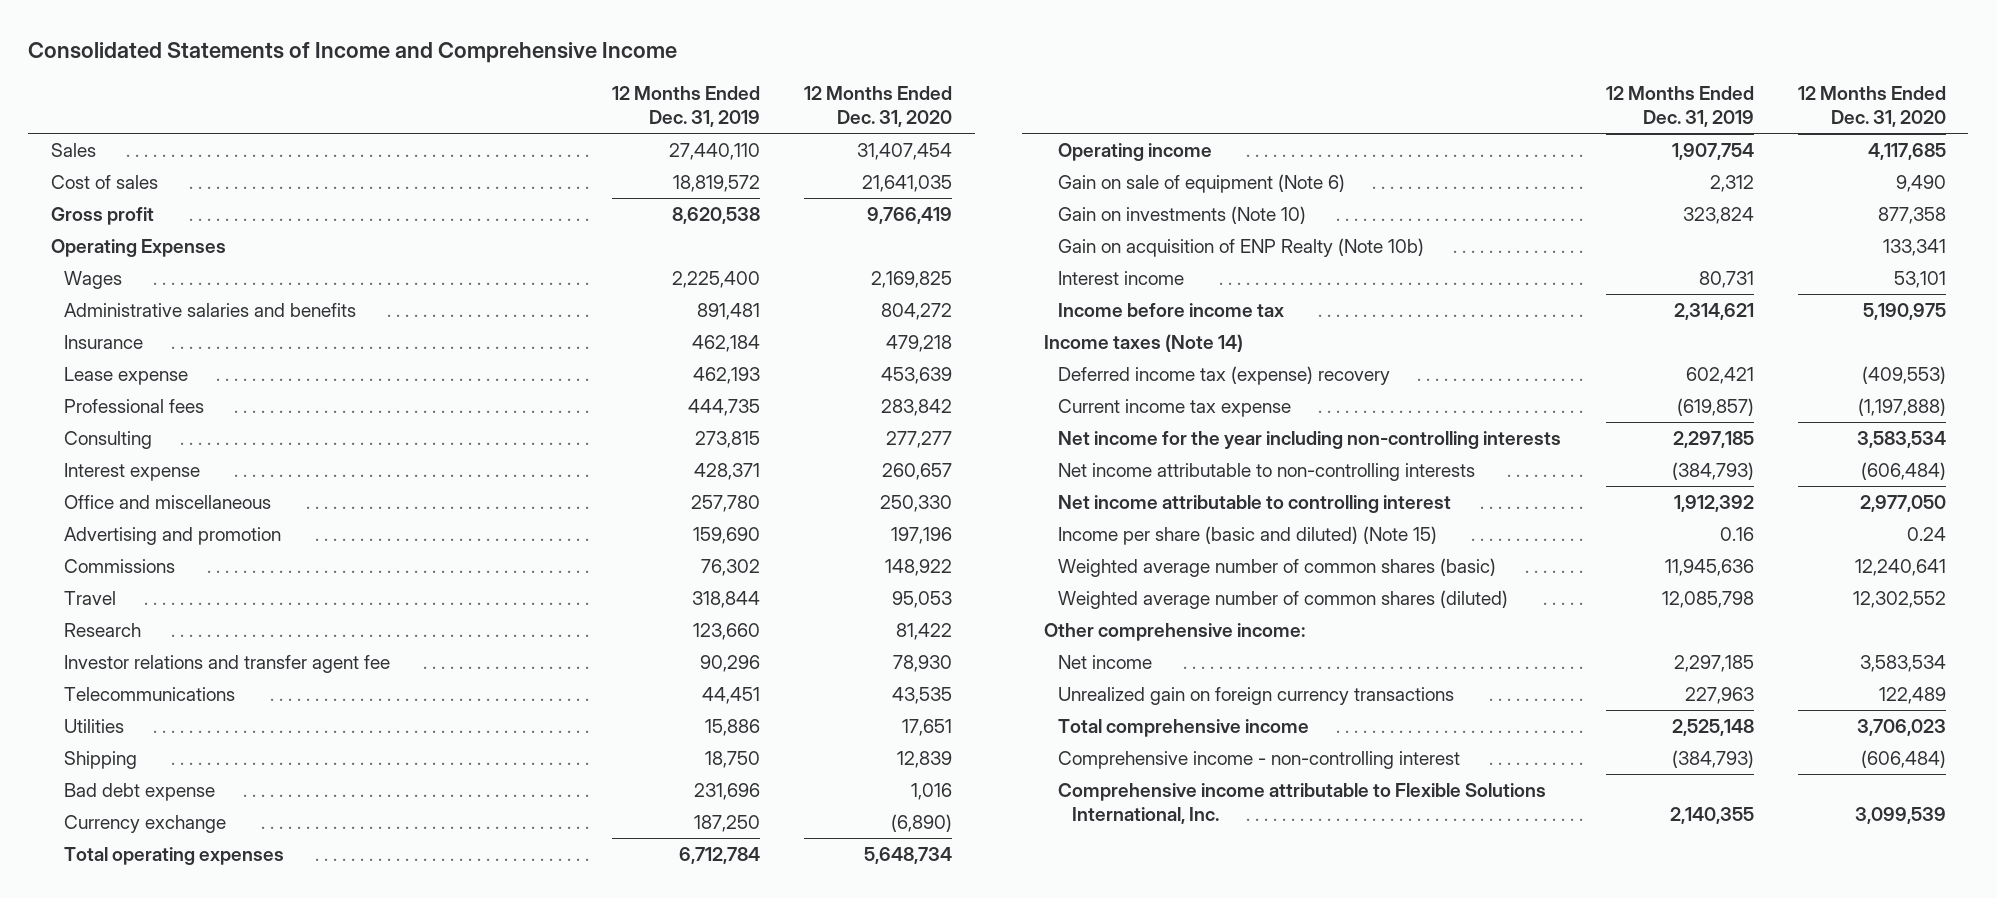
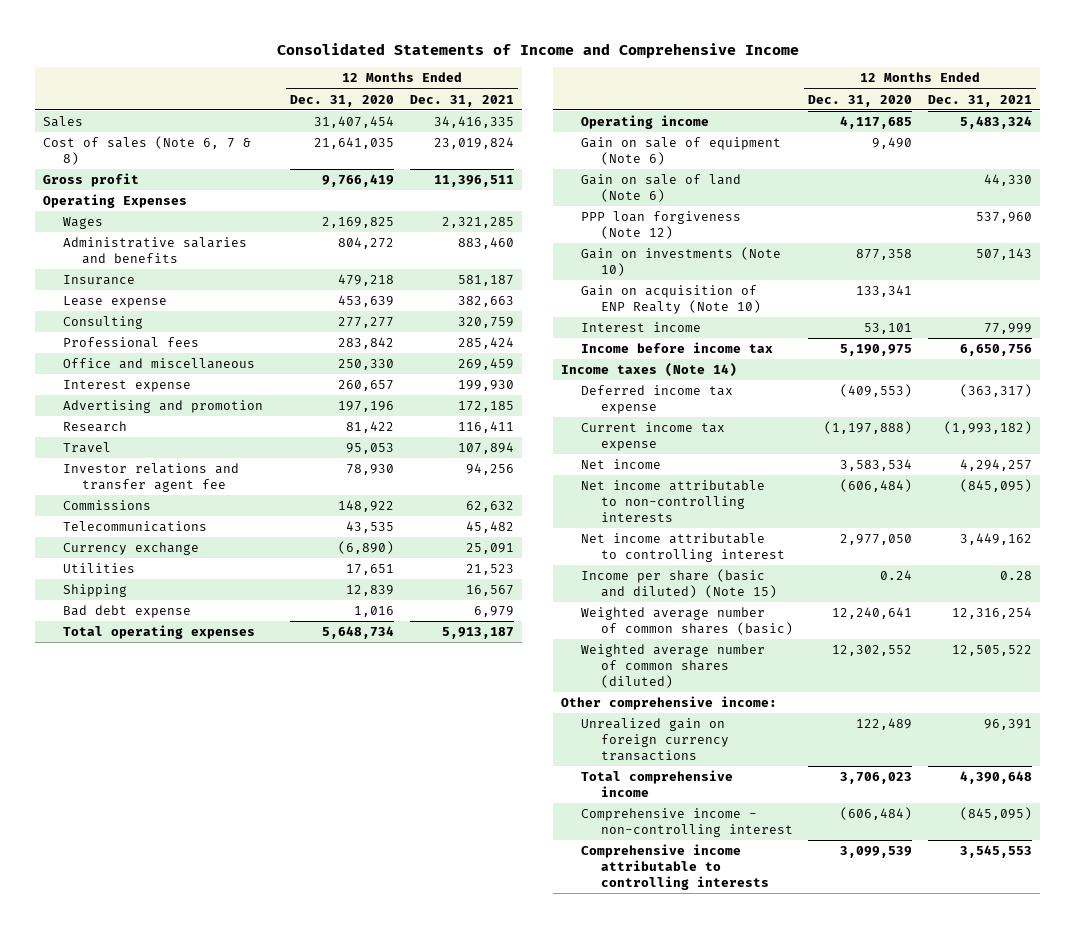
[611,86,760,127] 12 Months Ended Dec. 31, 2019 -> none
none -> [409,94,514,107] Dec. 31, 2021
[50,175,158,190] Cost of sales -> [43,136,252,166] Cost of sales (Note 6, 7 & 8)
[64,399,205,414] Professional fees -> [62,337,199,349] Professional fees
[64,463,201,482] Interest expense -> [62,380,191,393] Interest expense
[64,591,117,606] Travel -> [62,442,111,454] Travel
[64,559,176,574] Commissions -> [62,500,151,511] Commissions
[64,815,227,834] Currency exchange -> [62,542,199,556] Currency exchange
none -> [580,174,741,203] Gain on sale of land (Note 6)
none -> [580,211,741,240] PPP loan forgiveness (Note 12)
[1058,238,1425,258] Gain on acquisition of ENP Realty (Note 10b) -> [580,285,761,315] Gain on acquisition of ENP Realty (Note 10)
[1058,366,1391,386] Deferred income tax (expense) recovery -> [580,385,733,415] Deferred income tax expense
[1058,431,1562,450] Net income for the year including non-controlling interests -> none
[1058,655,1153,670] Net income -> [580,459,661,470] Net income
[1058,783,1547,824] Comprehensive income attributable to Flexible Solutions International, Inc. -> [580,844,769,891] Comprehensive income attributable to controlling interests

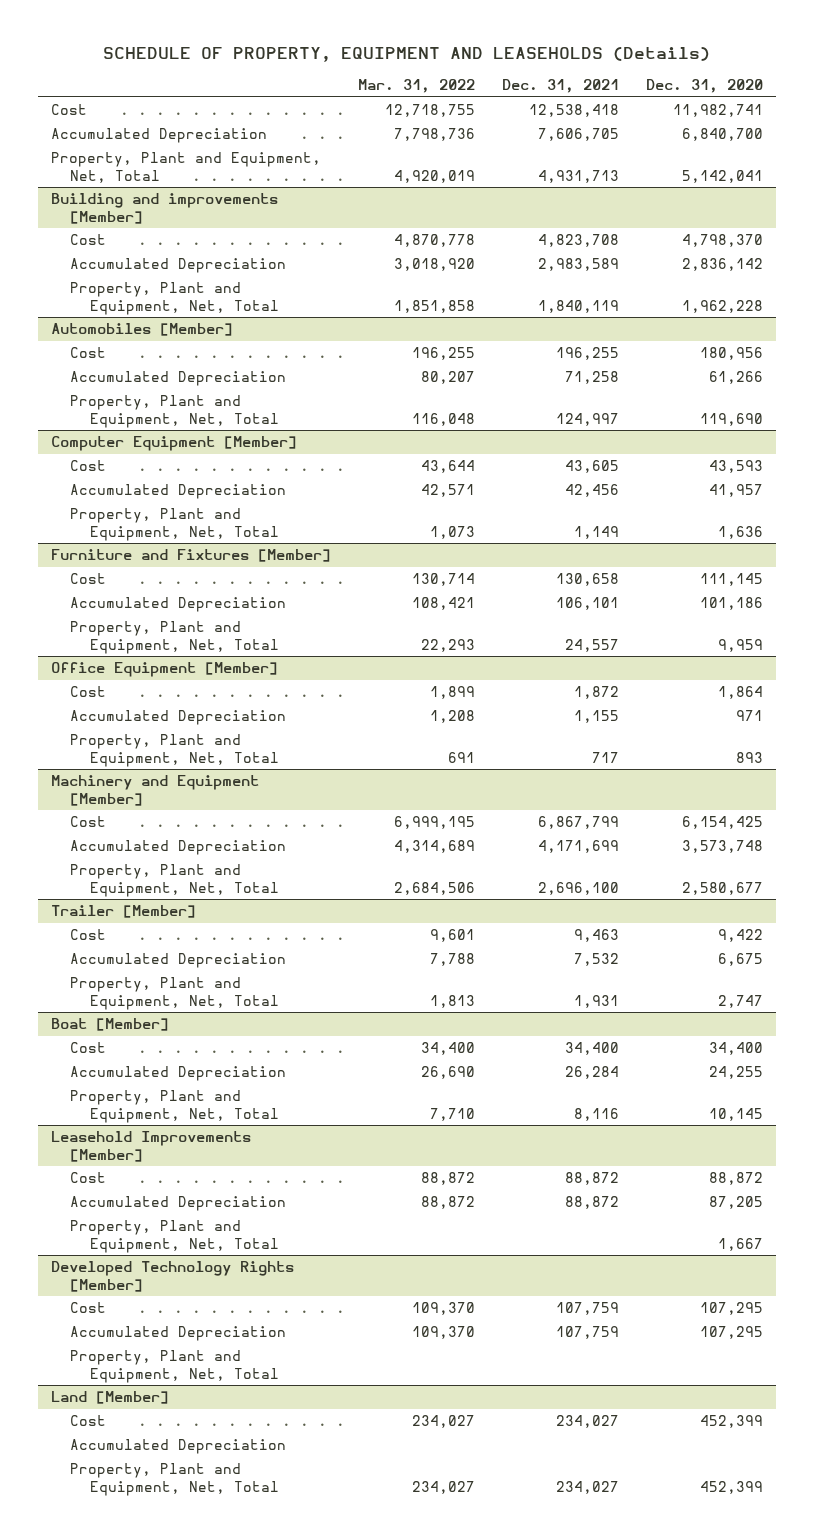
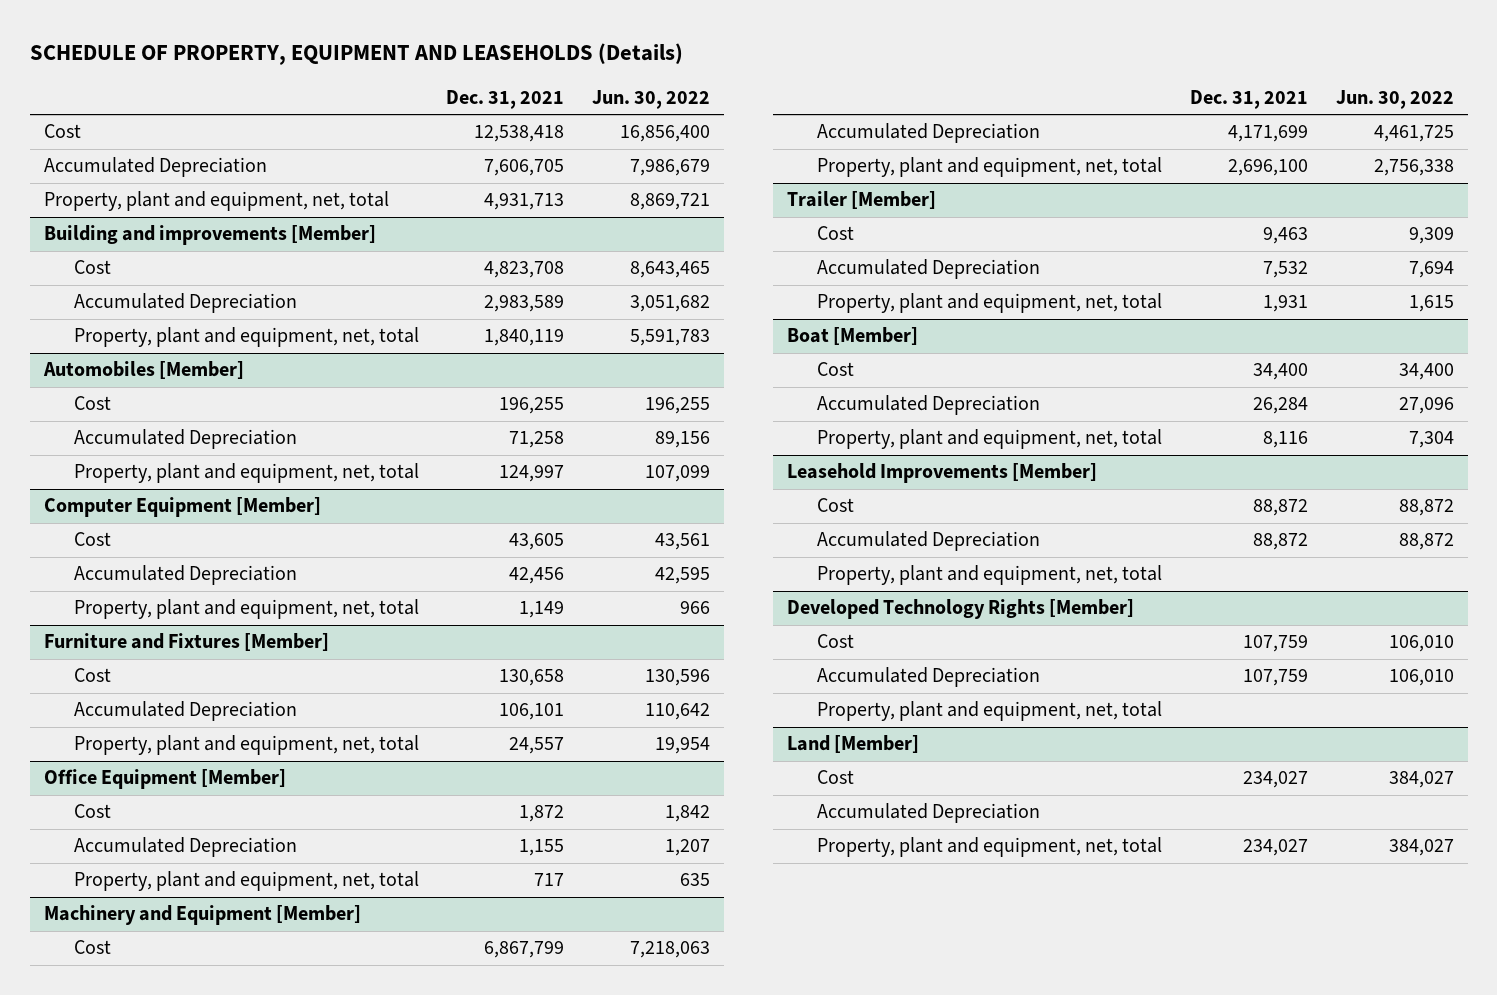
[358,79,476,94] Mar. 31, 2022 -> none
[645,79,763,94] Dec. 31, 2020 -> none
none -> [592,89,711,109] Jun. 30, 2022
[51,152,322,183] Property, Plant and Equipment, Net, Total -> [43,191,389,212] Property, plant and equipment, net, total
[70,282,279,315] Property, Plant and Equipment, Net, Total -> [73,327,419,348] Property, plant and equipment, net, total
[70,395,279,428] Property, Plant and Equipment, Net, Total -> [73,463,419,484] Property, plant and equipment, net, total
[70,508,279,541] Property, Plant and Equipment, Net, Total -> [73,599,419,620] Property, plant and equipment, net, total
[70,621,279,654] Property, Plant and Equipment, Net, Total -> [73,735,419,756] Property, plant and equipment, net, total
[70,734,279,767] Property, Plant and Equipment, Net, Total -> [73,871,419,892] Property, plant and equipment, net, total
[70,864,279,897] Property, Plant and Equipment, Net, Total -> [817,157,1163,178] Property, plant and equipment, net, total
[70,977,279,1010] Property, Plant and Equipment, Net, Total -> [817,293,1163,314] Property, plant and equipment, net, total
[70,1090,279,1123] Property, Plant and Equipment, Net, Total -> [817,429,1163,450] Property, plant and equipment, net, total
[70,1220,279,1253] Property, Plant and Equipment, Net, Total -> [817,565,1163,586] Property, plant and equipment, net, total
[70,1350,279,1383] Property, Plant and Equipment, Net, Total -> [817,701,1163,722] Property, plant and equipment, net, total
[70,1463,279,1496] Property, Plant and Equipment, Net, Total -> [817,837,1163,858] Property, plant and equipment, net, total

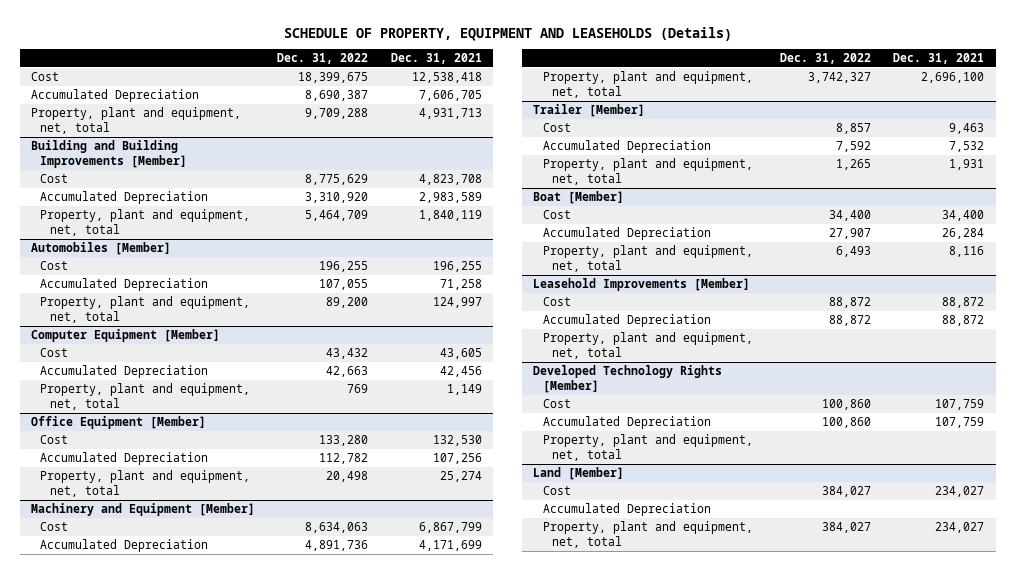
[592,89,711,109] Jun. 30, 2022 -> none
none -> [277,53,369,65] Dec. 31, 2022
[43,225,376,246] Building and improvements [Member] -> [30,140,188,169] Building and Building Improvements [Member]
[43,633,329,652] Furniture and Fixtures [Member] -> none
[73,668,111,683] Cost -> none
[73,701,297,722] Accumulated Depreciation -> none
[73,735,419,756] Property, plant and equipment, net, total -> none
[519,805,565,823] 1,872 -> [432,435,482,447] 132,530
[519,839,565,857] 1,155 -> [432,453,482,465] 107,256
[534,873,565,887] 717 -> [439,471,482,483] 25,274

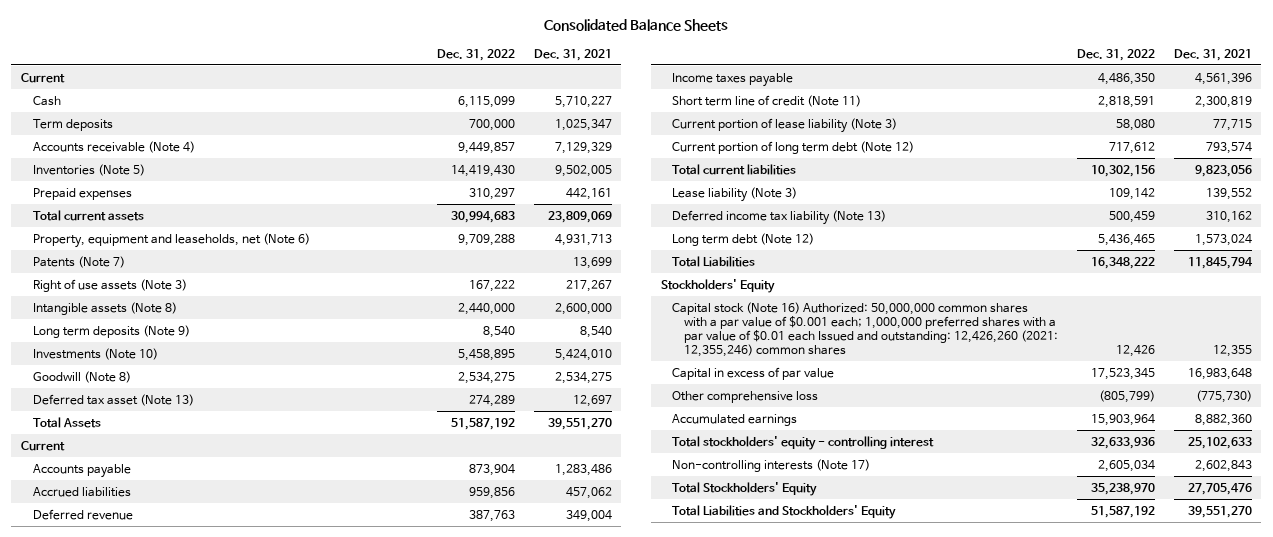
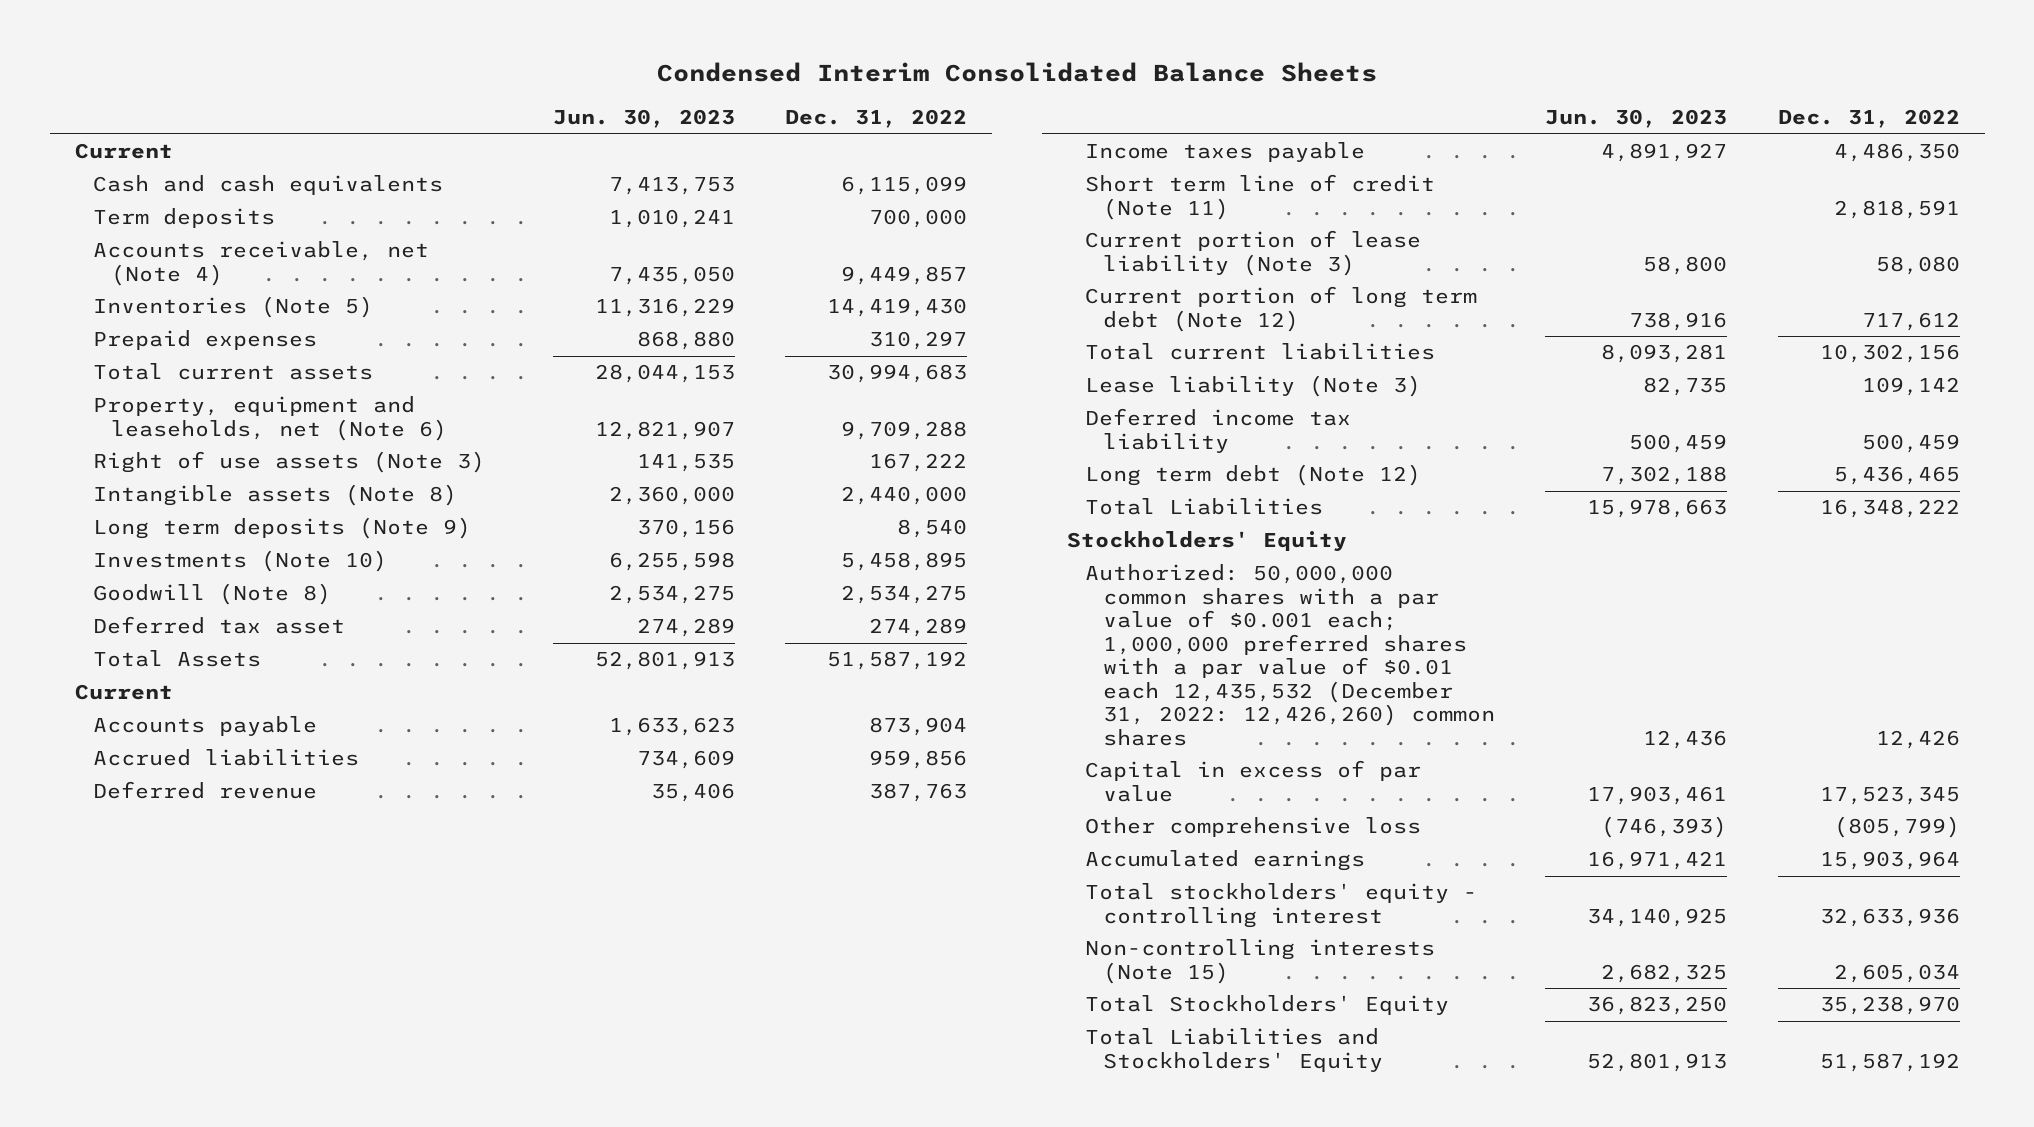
[544,18,729,31] Consolidated Balance Sheets -> [657,61,1378,82] Condensed Interim Consolidated Balance Sheets
[534,48,613,61] Dec. 31, 2021 -> none
none -> [552,109,735,129] Jun. 30, 2023
[32,95,61,106] Cash -> [92,175,443,196] Cash and cash equivalents
[32,140,195,153] Accounts receivable (Note 4) -> [92,241,429,286] Accounts receivable, net (Note 4)
[32,255,125,268] Patents (Note 7) -> none
[32,393,194,406] Deferred tax asset (Note 13) -> [92,616,345,635] Deferred tax asset
[672,209,887,225] Deferred income tax liability (Note 13) -> [1085,408,1352,453] Deferred income tax liability
[672,301,1059,357] Capital stock (Note 16) Authorized: 50,000,000 common shares with a par value of $0.001 each; 1,000,000 preferred shares with a par value of $0.01 each Issued and outstanding: 12,426,260 (2021: 12,355,246) common shares -> [1085,564,1496,746] Authorized: 50,000,000 common shares with a par value of $0.001 each; 1,000,000 preferred shares with a par value of $0.01 each 12,435,532 (December 31, 2022: 12,426,260) common shares
[672,458,871,472] Non-controlling interests (Note 17) -> [1085,939,1436,984] Non-controlling interests (Note 15)

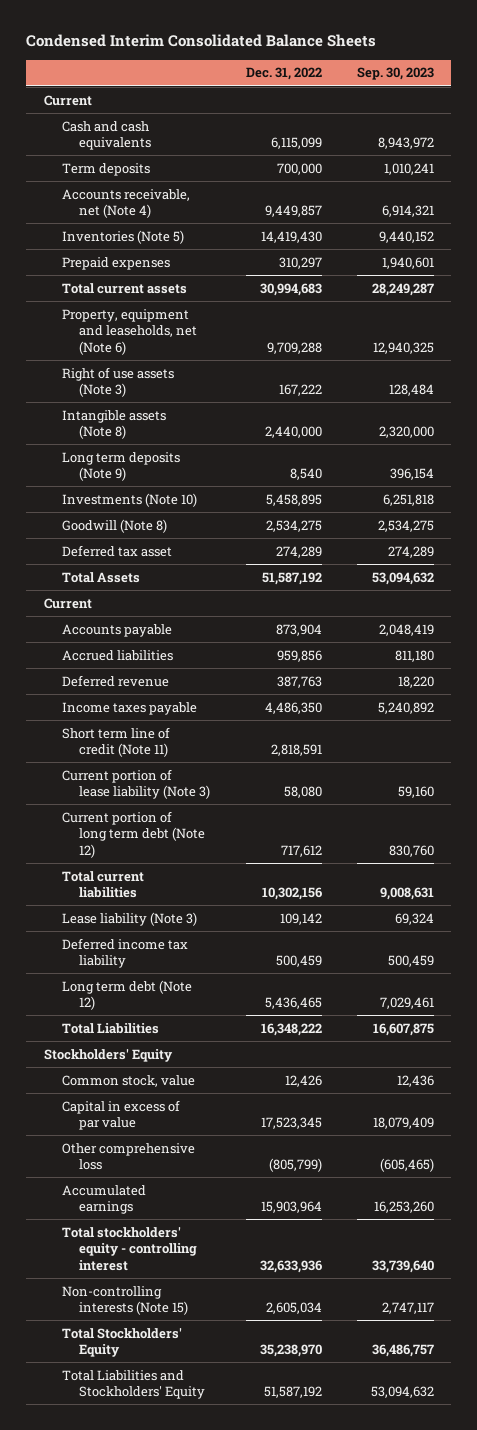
[552,109,735,129] Jun. 30, 2023 -> none
none -> [356,67,434,81] Sep. 30, 2023
[1085,564,1496,746] Authorized: 50,000,000 common shares with a par value of $0.001 each; 1,000,000 preferred shares with a par value of $0.01 each 12,435,532 (December 31, 2022: 12,426,260) common shares -> [61,1074,195,1087] Common stock, value

